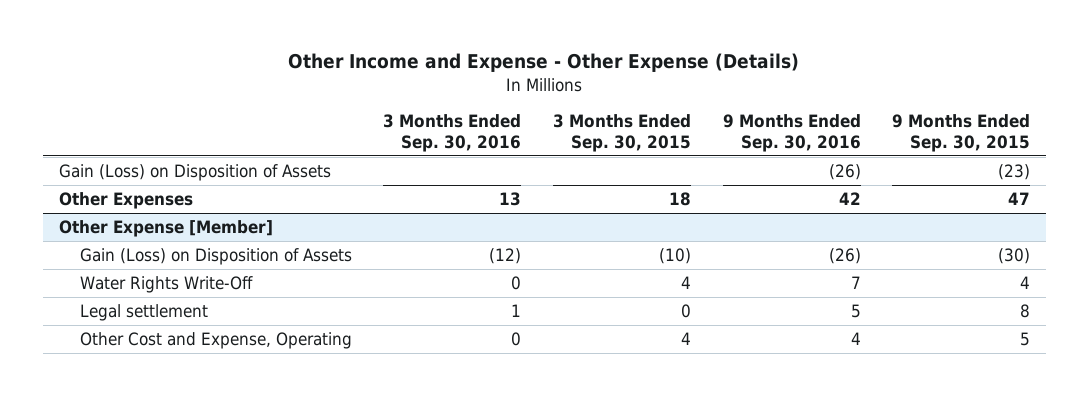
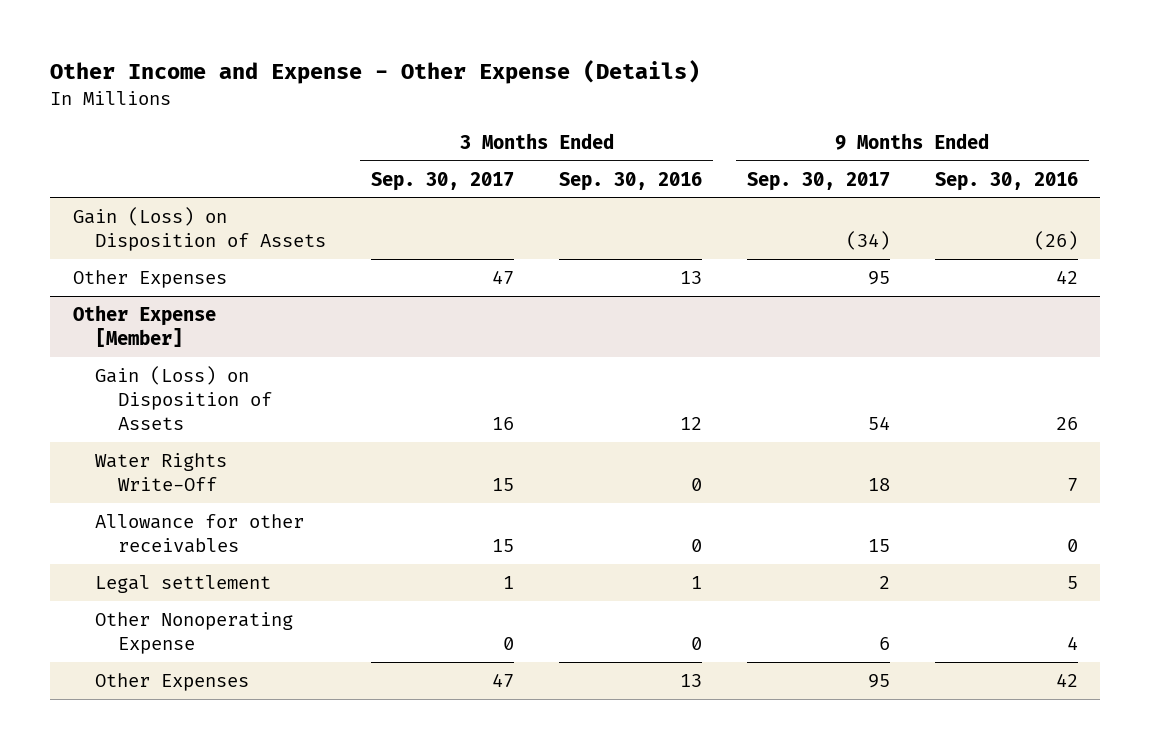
[553,114,692,152] 3 Months Ended Sep. 30, 2015 -> none
[892,114,1031,152] 9 Months Ended Sep. 30, 2015 -> none
none -> [371,171,515,191] Sep. 30, 2017
none -> [746,171,890,191] Sep. 30, 2017
[489,247,522,264] (12) -> [679,417,702,431] 12
[828,247,861,264] (26) -> [1055,417,1078,431] 26
none -> [95,514,305,554] Allowance for other receivables
[79,331,352,349] Other Cost and Expense, Operating -> none
none -> [95,612,294,655] Other Nonoperating Expense
none -> [95,673,250,692] Other Expenses

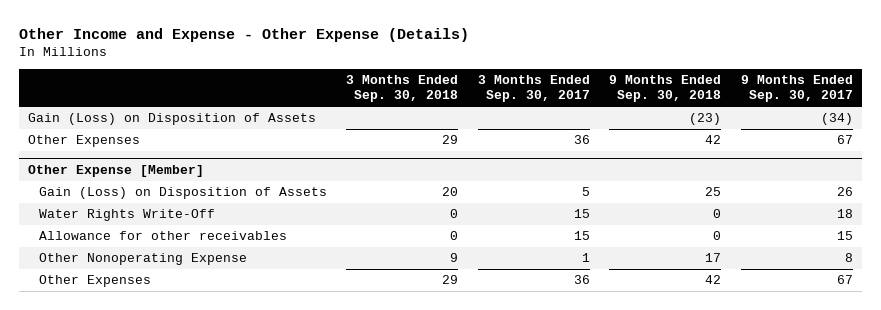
[558,171,702,191] Sep. 30, 2016 -> none
[934,171,1078,191] Sep. 30, 2016 -> none
none -> [346,75,459,103] 3 Months Ended Sep. 30, 2018
none -> [609,75,722,103] 9 Months Ended Sep. 30, 2018
[492,270,515,285] 47 -> [573,135,590,145] 36
[867,271,890,286] 95 -> [836,135,853,145] 67
[492,417,515,431] 16 -> [581,187,590,197] 5
[867,416,890,431] 54 -> [836,187,853,197] 26
[95,575,272,594] Legal settlement -> none
[503,637,515,651] 0 -> [581,253,590,263] 1
[878,637,890,651] 6 -> [844,253,853,263] 8
[492,673,515,688] 47 -> [573,275,590,285] 36
[867,674,890,689] 95 -> [836,275,853,285] 67

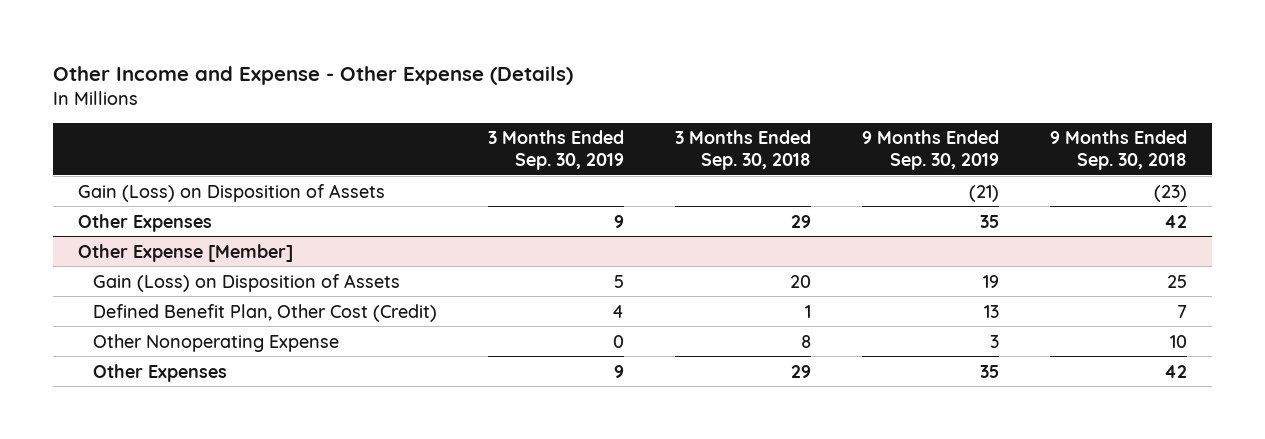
[477,75,590,103] 3 Months Ended Sep. 30, 2017 -> none
[740,75,853,103] 9 Months Ended Sep. 30, 2017 -> none
none -> [488,130,625,170] 3 Months Ended Sep. 30, 2019
none -> [861,130,999,170] 9 Months Ended Sep. 30, 2019
[39,209,216,222] Water Rights Write-Off -> none
[39,231,288,241] Allowance for other receivables -> none
none -> [93,303,438,322] Defined Benefit Plan, Other Cost (Credit)
[450,253,459,263] 9 -> [801,334,812,348] 8
[705,253,722,263] 17 -> [1169,334,1187,348] 10

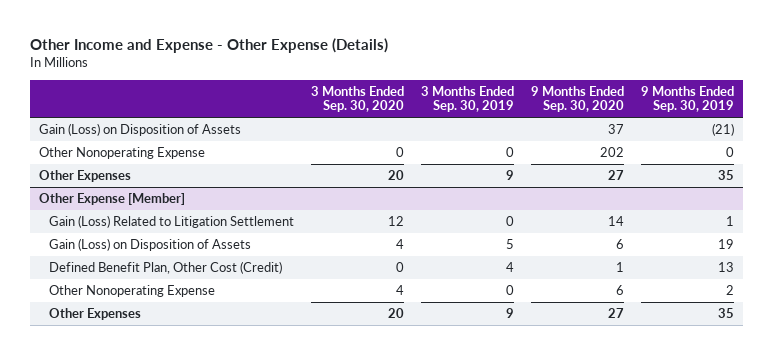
[675,130,812,170] 3 Months Ended Sep. 30, 2018 -> none
[1049,130,1187,170] 9 Months Ended Sep. 30, 2018 -> none
none -> [310,85,404,113] 3 Months Ended Sep. 30, 2020
none -> [531,85,625,113] 9 Months Ended Sep. 30, 2020
none -> [38,146,205,159] Other Nonoperating Expense
none -> [48,214,294,228] Gain (Loss) Related to Litigation Settlement
[989,334,999,348] 3 -> [726,284,735,295] 2

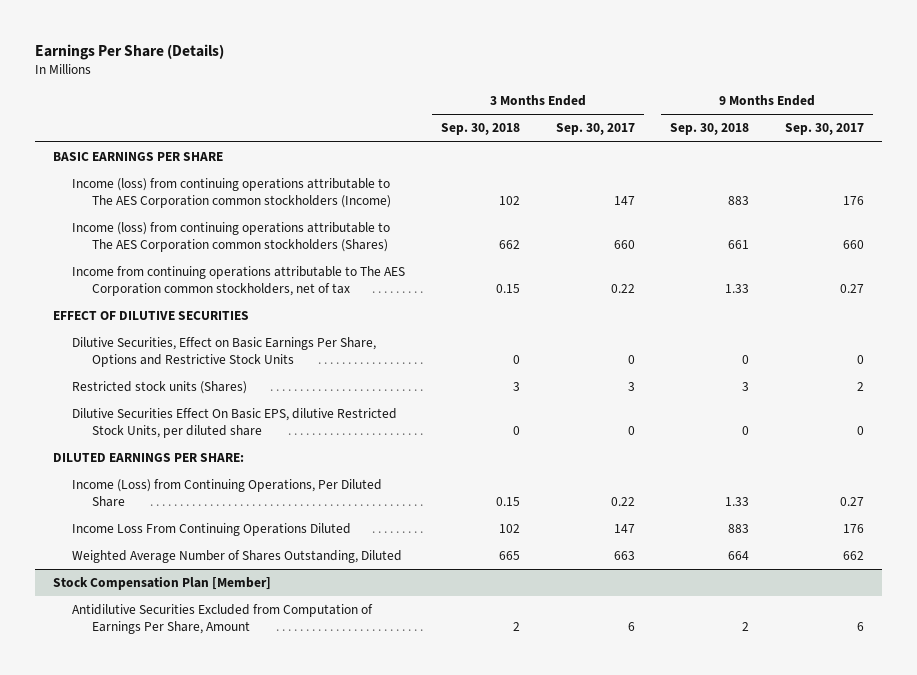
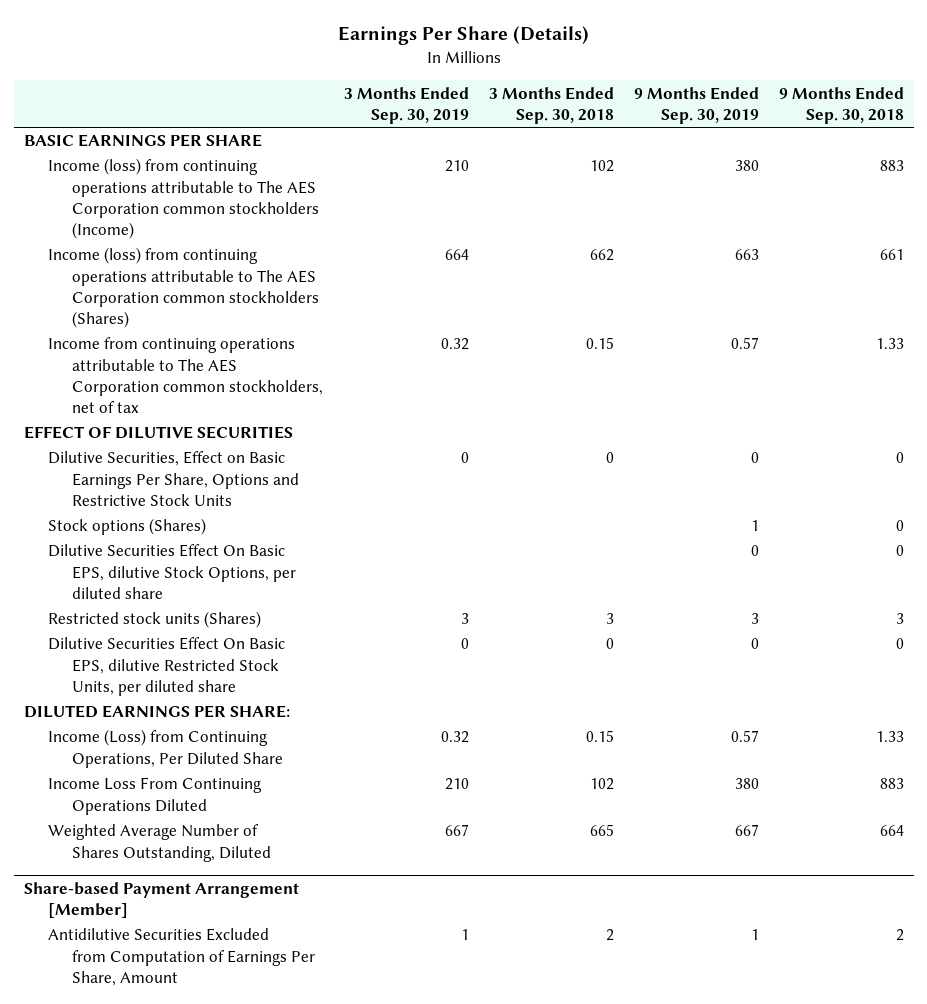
[555,123,635,136] Sep. 30, 2017 -> none
[785,123,865,136] Sep. 30, 2017 -> none
none -> [343,86,469,124] 3 Months Ended Sep. 30, 2019
none -> [633,86,759,124] 9 Months Ended Sep. 30, 2019
none -> [48,518,207,536] Stock options (Shares)
none -> [48,544,297,599] Dilutive Securities Effect On Basic EPS, dilutive Stock Options, per diluted share
[52,576,271,591] Stock Compensation Plan [Member] -> [23,881,299,919] Share-based Payment Arrangement [Member]

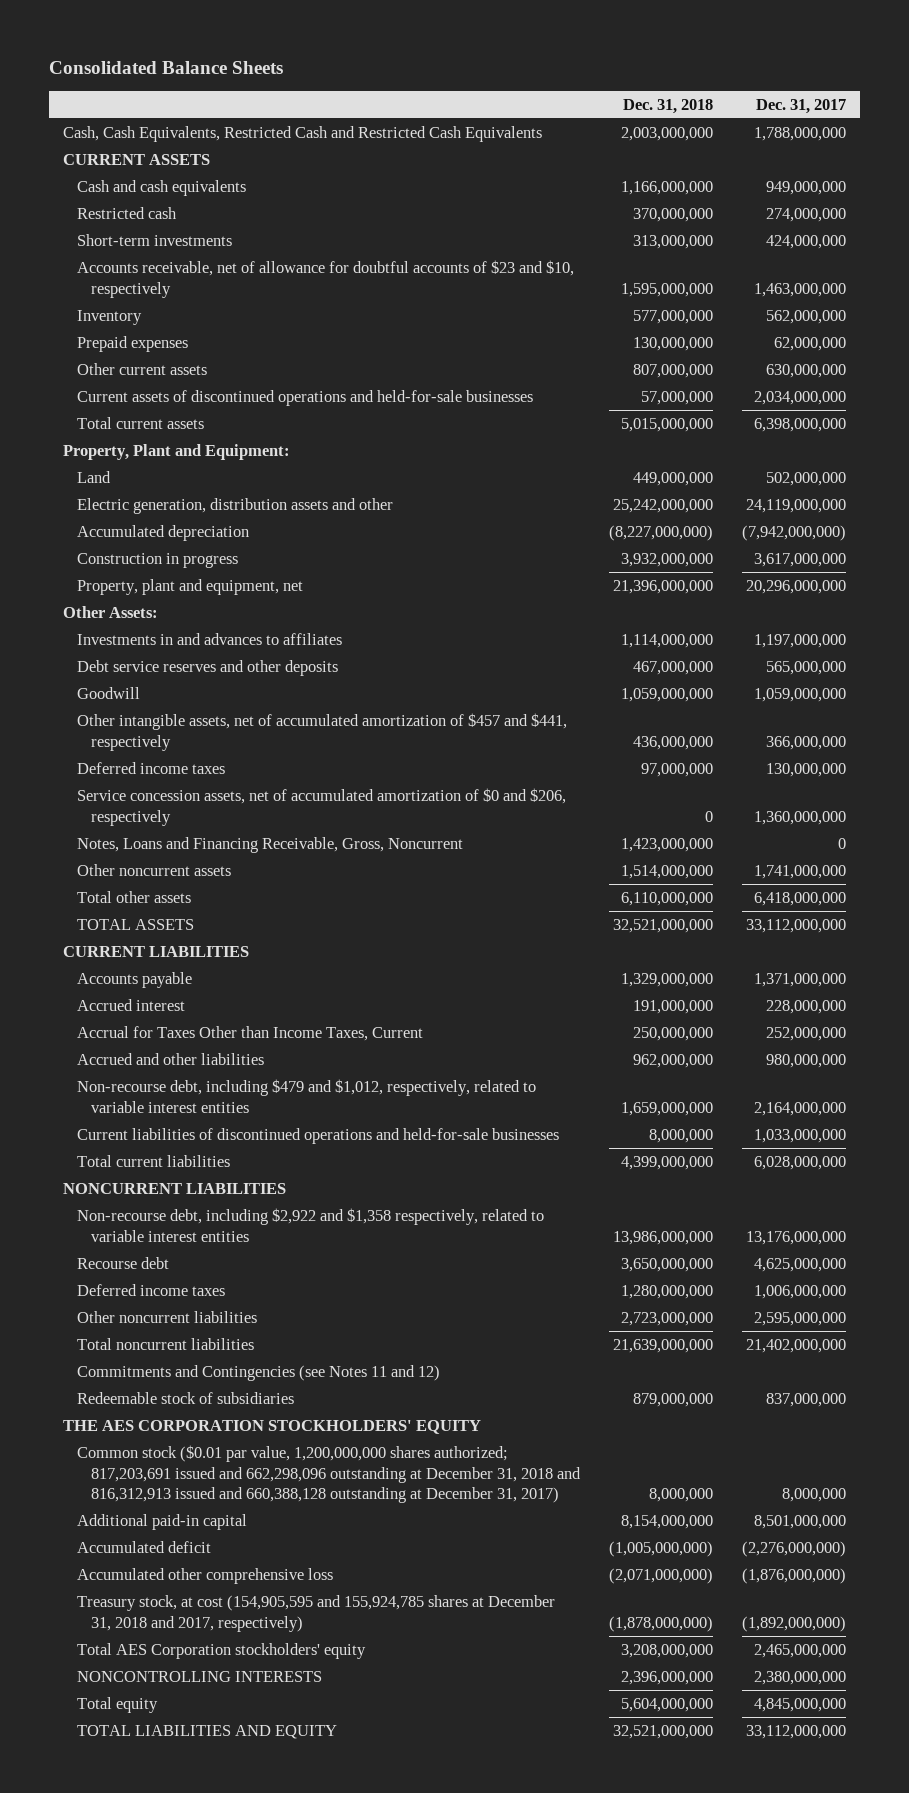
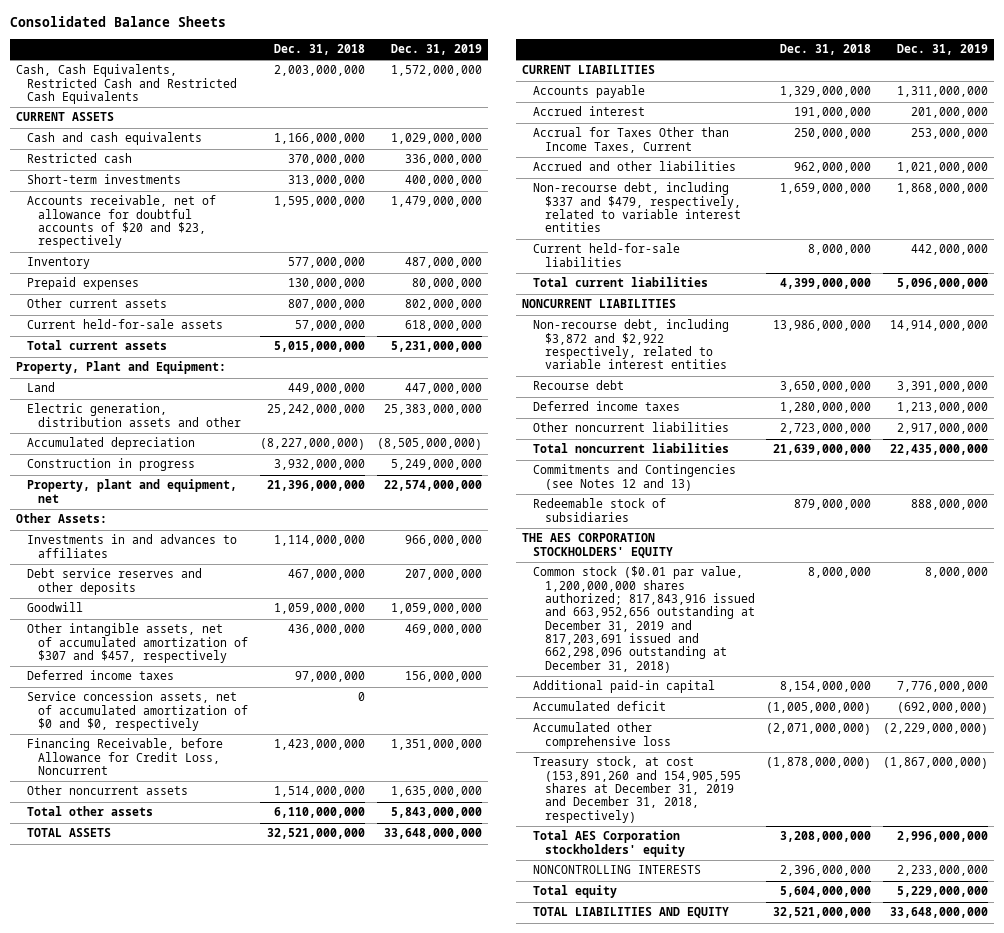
[755,98,846,114] Dec. 31, 2017 -> none
none -> [390,44,482,56] Dec. 31, 2019
[77,259,575,298] Accounts receivable, net of allowance for doubtful accounts of $23 and $10, respectively -> [26,195,216,249] Accounts receivable, net of allowance for doubtful accounts of $20 and $23, respectively
[77,389,534,406] Current assets of discontinued operations and held-for-sale businesses -> [26,319,223,330] Current held-for-sale assets
[77,712,568,751] Other intangible assets, net of accumulated amortization of $457 and $441, respectively -> [26,623,249,664] Other intangible assets, net of accumulated amortization of $307 and $457, respectively
[77,787,567,826] Service concession assets, net of accumulated amortization of $0 and $206, respectively -> [26,691,249,732] Service concession assets, net of accumulated amortization of $0 and $0, respectively
[77,836,464,853] Notes, Loans and Financing Receivable, Gross, Noncurrent -> [26,738,223,776] Financing Receivable, before Allowance for Credit Loss, Noncurrent
[77,1078,537,1113] Non-recourse debt, including $479 and $1,012, respectively, related to variable interest entities -> [533,182,741,233] Non-recourse debt, including $337 and $479, respectively, related to variable interest entities
[77,1127,560,1144] Current liabilities of discontinued operations and held-for-sale businesses -> [533,243,681,267] Current held-for-sale liabilities
[77,1207,545,1242] Non-recourse debt, including $2,922 and $1,358 respectively, related to variable interest entities -> [533,319,730,370] Non-recourse debt, including $3,872 and $2,922 respectively, related to variable interest entities
[77,1364,441,1381] Commitments and Contingencies (see Notes 11 and 12) -> [533,464,737,491] Commitments and Contingencies (see Notes 12 and 13)
[77,1444,581,1504] Common stock ($0.01 par value, 1,200,000,000 shares authorized; 817,203,691 issued and 662,298,096 outstanding at December 31, 2018 and 816,312,913 issued and 660,388,128 outstanding at December 31, 2017) -> [533,566,755,673] Common stock ($0.01 par value, 1,200,000,000 shares authorized; 817,843,916 issued and 663,952,656 outstanding at December 31, 2019 and 817,203,691 issued and 662,298,096 outstanding at December 31, 2018)
[77,1594,556,1632] Treasury stock, at cost (154,905,595 and 155,924,785 shares at December 31, 2018 and 2017, respectively) -> [533,756,741,823] Treasury stock, at cost (153,891,260 and 154,905,595 shares at December 31, 2019 and December 31, 2018, respectively)

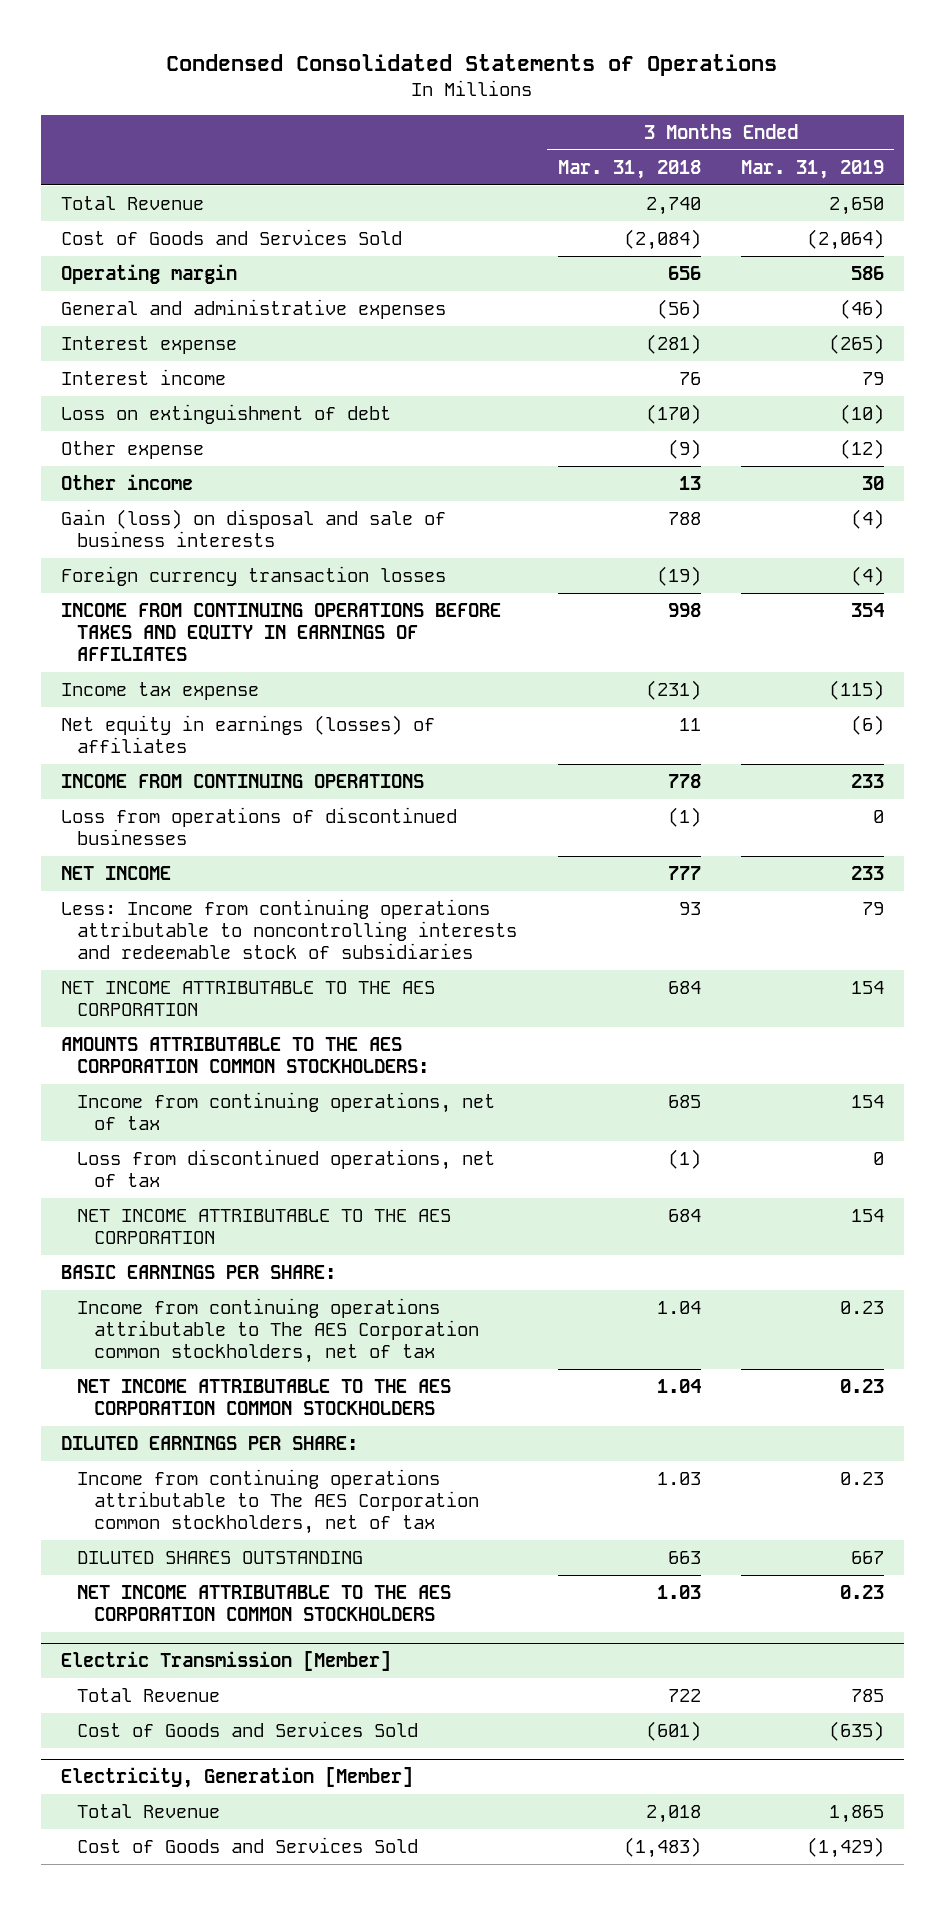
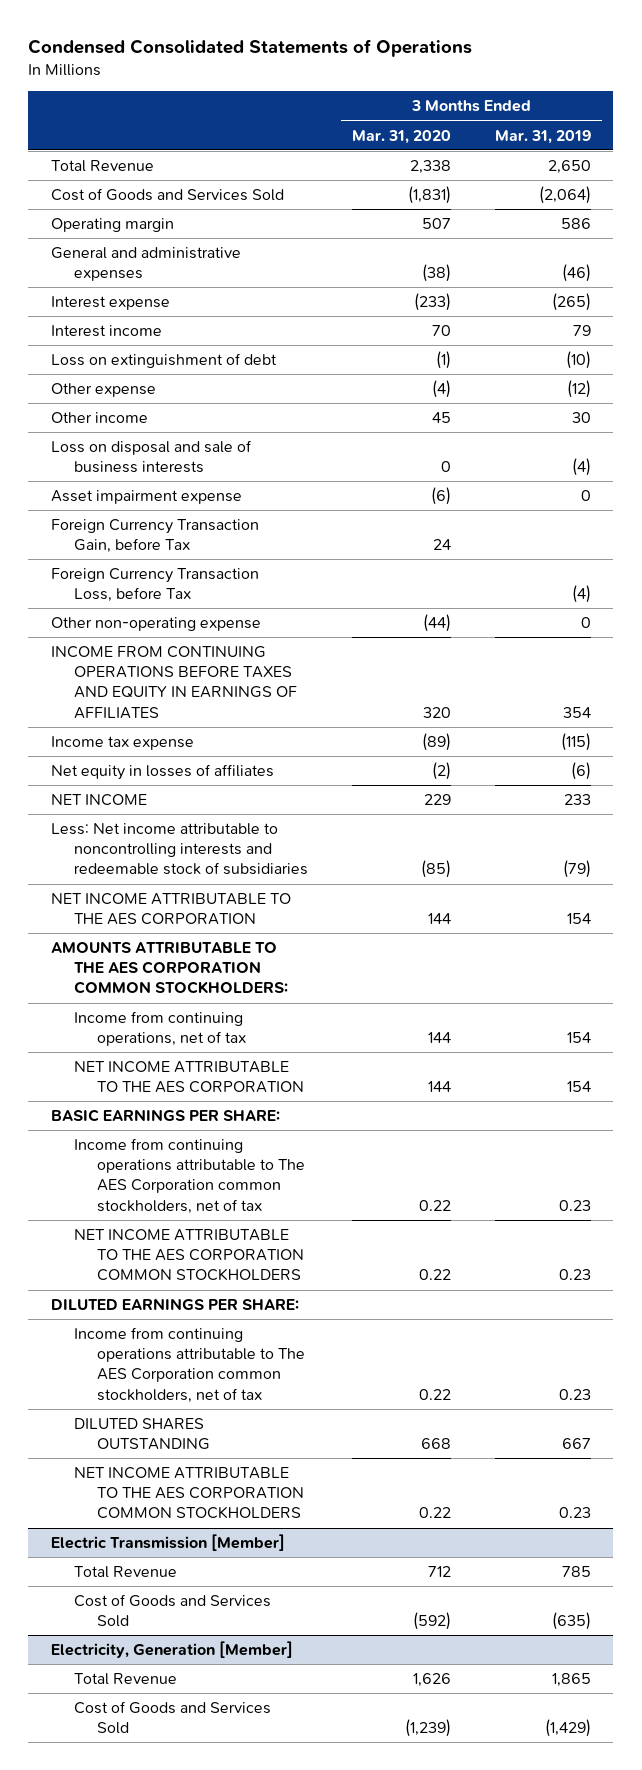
[557,159,701,179] Mar. 31, 2018 -> none
none -> [351,129,451,144] Mar. 31, 2020
[61,509,447,548] Gain (loss) on disposal and sale of business interests -> [50,440,252,474] Loss on disposal and sale of business interests
none -> [50,490,242,505] Asset impairment expense
none -> [50,519,259,554] Foreign Currency Transaction Gain, before Tax
[61,566,447,587] Foreign currency transaction losses -> [50,568,259,603] Foreign Currency Transaction Loss, before Tax
none -> [50,617,261,632] Other non-operating expense
[61,774,425,789] INCOME FROM CONTINUING OPERATIONS -> none
[61,807,458,846] Loss from operations of discontinued businesses -> none
[61,715,436,754] Net equity in earnings (losses) of affiliates -> [50,764,274,781] Net equity in losses of affiliates
[61,899,518,960] Less: Income from continuing operations attributable to noncontrolling interests and redeemable stock of subsidiaries -> [50,823,308,876] Less: Net income attributable to noncontrolling interests and redeemable stock of subsidiaries
[861,902,884,916] 79 -> [563,860,592,879] (79)
[77,1149,496,1188] Loss from discontinued operations, net of tax -> none

